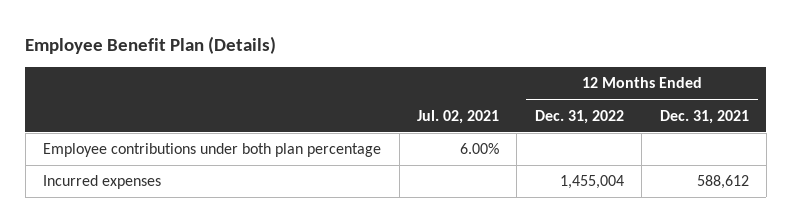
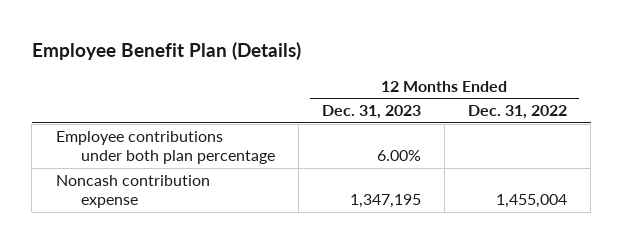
[417,109,500,124] Jul. 02, 2021 -> none
[659,109,749,124] Dec. 31, 2021 -> none
none -> [321,105,421,120] Dec. 31, 2023
[43,175,162,190] Incurred expenses -> [55,175,210,209] Noncash contribution expense

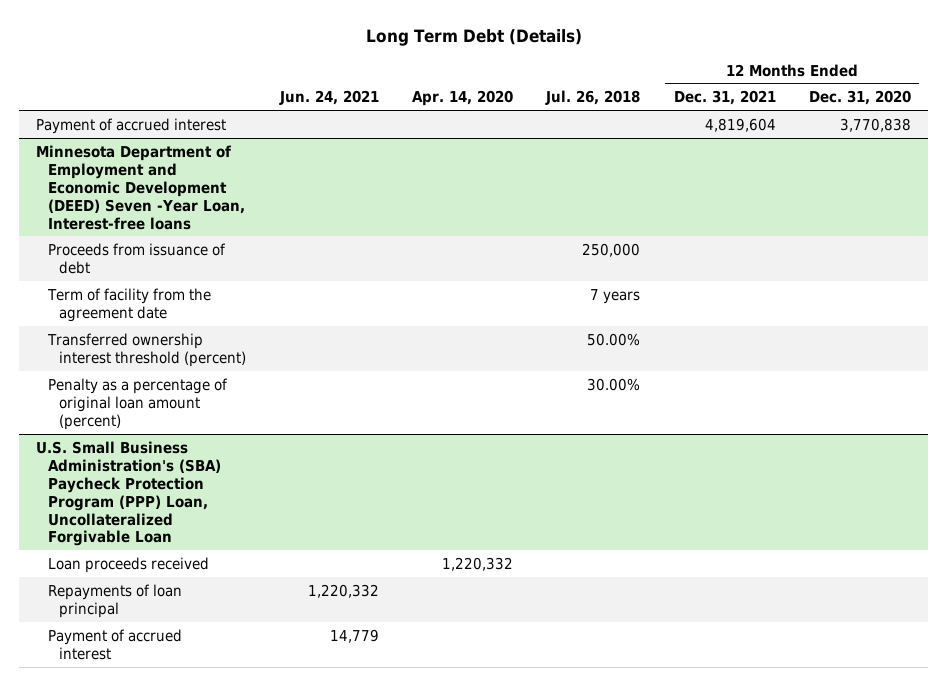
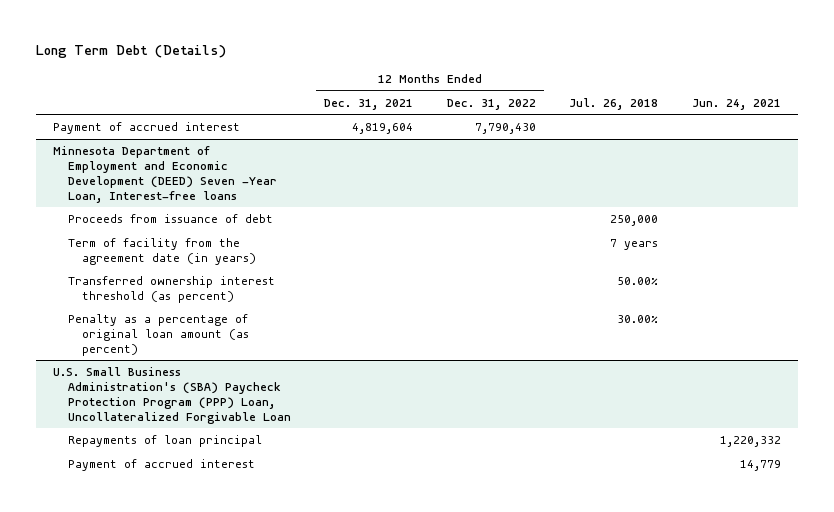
[411,90,513,107] Apr. 14, 2020 -> none
[808,90,911,106] Dec. 31, 2020 -> none
none -> [446,98,536,110] Dec. 31, 2022
[46,287,211,322] Term of facility from the agreement date -> [67,237,257,265] Term of facility from the agreement date (in years)
[46,332,247,367] Transferred ownership interest threshold (percent) -> [67,275,275,303] Transferred ownership interest threshold (as percent)
[47,377,228,430] Penalty as a percentage of original loan amount (percent) -> [67,313,250,356] Penalty as a percentage of original loan amount (as percent)
[47,556,209,573] Loan proceeds received -> none

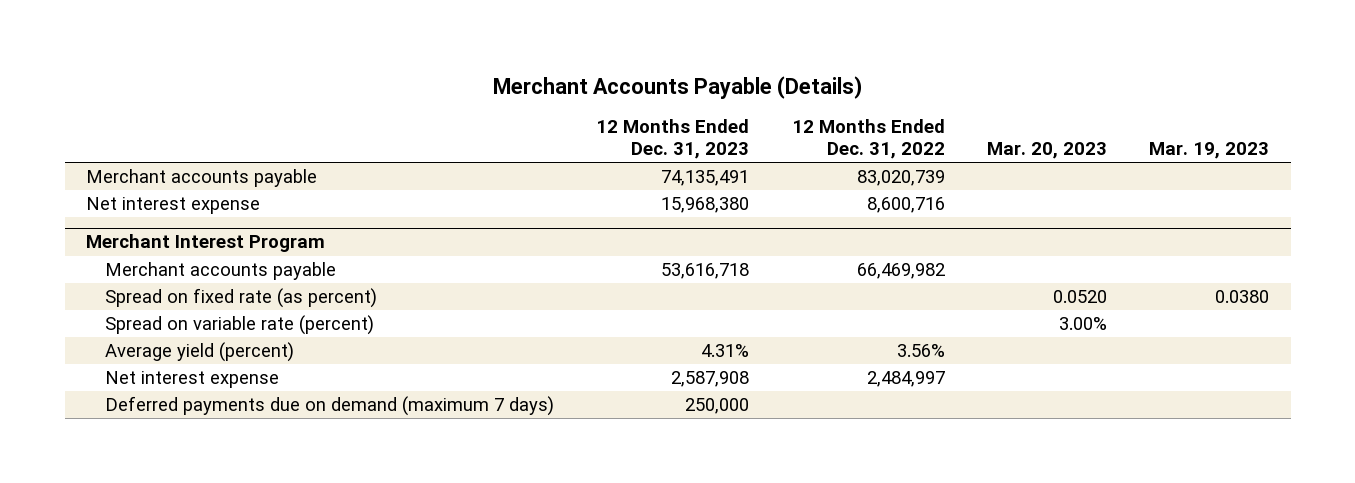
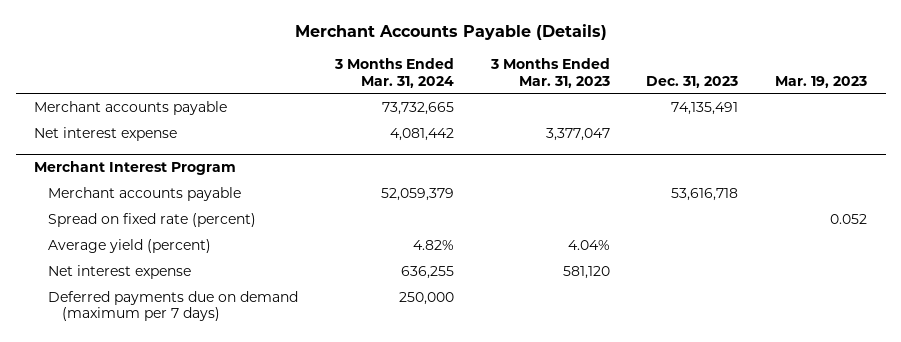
[596,118,750,160] 12 Months Ended Dec. 31, 2023 -> none
[791,118,945,160] 12 Months Ended Dec. 31, 2022 -> none
[986,142,1107,160] Mar. 20, 2023 -> none
none -> [333,58,454,88] 3 Months Ended Mar. 31, 2024
none -> [489,58,610,88] 3 Months Ended Mar. 31, 2023
none -> [646,75,739,88] Dec. 31, 2023
[104,315,374,336] Spread on variable rate (percent) -> none
[104,288,377,309] Spread on fixed rate (as percent) -> [48,212,257,227] Spread on fixed rate (percent)
[1215,290,1270,304] 0.0380 -> [830,213,868,224] 0.052
[104,396,554,417] Deferred payments due on demand (maximum 7 days) -> [48,290,299,322] Deferred payments due on demand (maximum per 7 days)

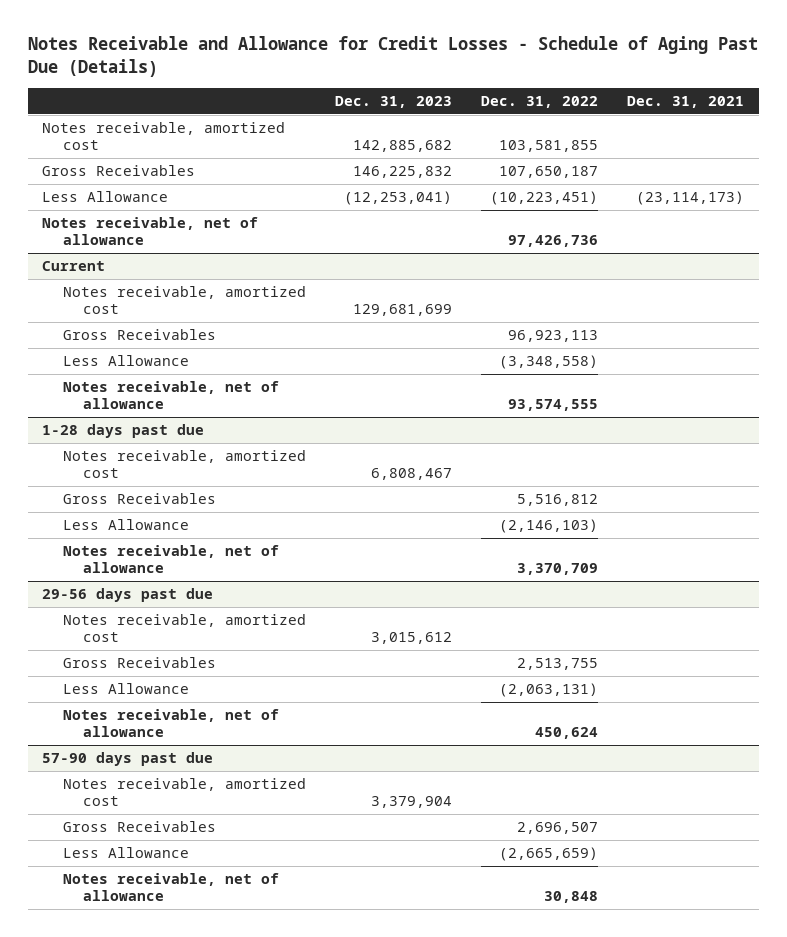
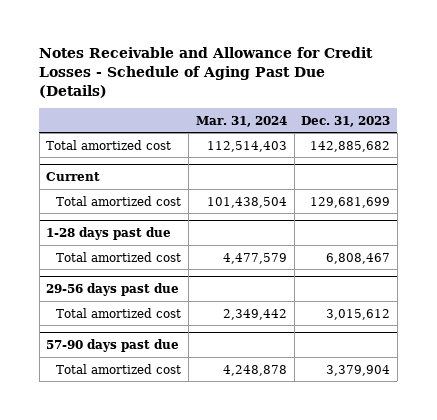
[481,96,599,109] Dec. 31, 2022 -> none
[627,96,745,109] Dec. 31, 2021 -> none
none -> [195,115,287,127] Mar. 31, 2024
[42,165,196,177] Gross Receivables -> none
[42,191,169,203] Less Allowance -> none
[42,217,259,246] Notes receivable, net of allowance -> none
[42,122,286,151] Notes receivable, amortized cost -> [46,139,172,150] Total amortized cost
[62,329,216,341] Gross Receivables -> none
[62,355,189,367] Less Allowance -> none
[62,381,279,410] Notes receivable, net of allowance -> none
[62,286,306,315] Notes receivable, amortized cost -> [56,195,182,206] Total amortized cost
[62,493,216,505] Gross Receivables -> none
[62,519,189,531] Less Allowance -> none
[62,545,279,574] Notes receivable, net of allowance -> none
[62,450,306,479] Notes receivable, amortized cost -> [56,251,182,262] Total amortized cost
[62,657,216,669] Gross Receivables -> none
[62,683,189,695] Less Allowance -> none
[62,709,279,738] Notes receivable, net of allowance -> none
[62,614,306,643] Notes receivable, amortized cost -> [56,307,182,318] Total amortized cost
[62,821,216,833] Gross Receivables -> none
[62,847,189,859] Less Allowance -> none
[62,873,279,902] Notes receivable, net of allowance -> none
[62,778,306,807] Notes receivable, amortized cost -> [56,363,182,374] Total amortized cost

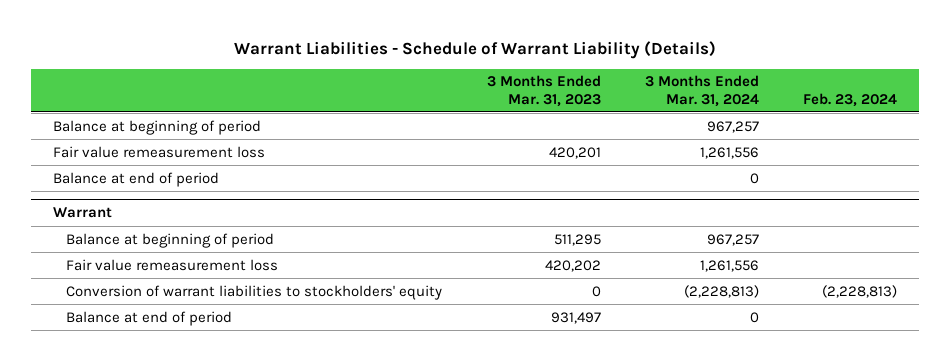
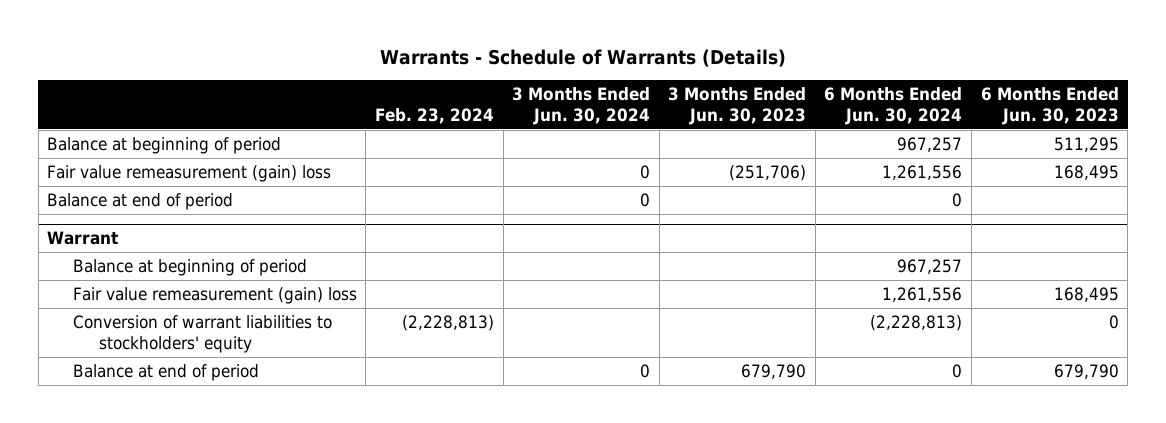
[233,40,716,59] Warrant Liabilities - Schedule of Warrant Liability (Details) -> [379,48,786,67] Warrants - Schedule of Warrants (Details)
[486,75,601,107] 3 Months Ended Mar. 31, 2023 -> none
[644,75,759,107] 3 Months Ended Mar. 31, 2024 -> none
none -> [512,86,651,125] 3 Months Ended Jun. 30, 2024
none -> [668,86,807,125] 3 Months Ended Jun. 30, 2023
none -> [824,86,963,125] 6 Months Ended Jun. 30, 2024
none -> [980,86,1119,125] 6 Months Ended Jun. 30, 2023
[53,145,266,158] Fair value remeasurement loss -> [47,164,332,182] Fair value remeasurement (gain) loss
[66,258,279,271] Fair value remeasurement loss -> [72,286,357,304] Fair value remeasurement (gain) loss

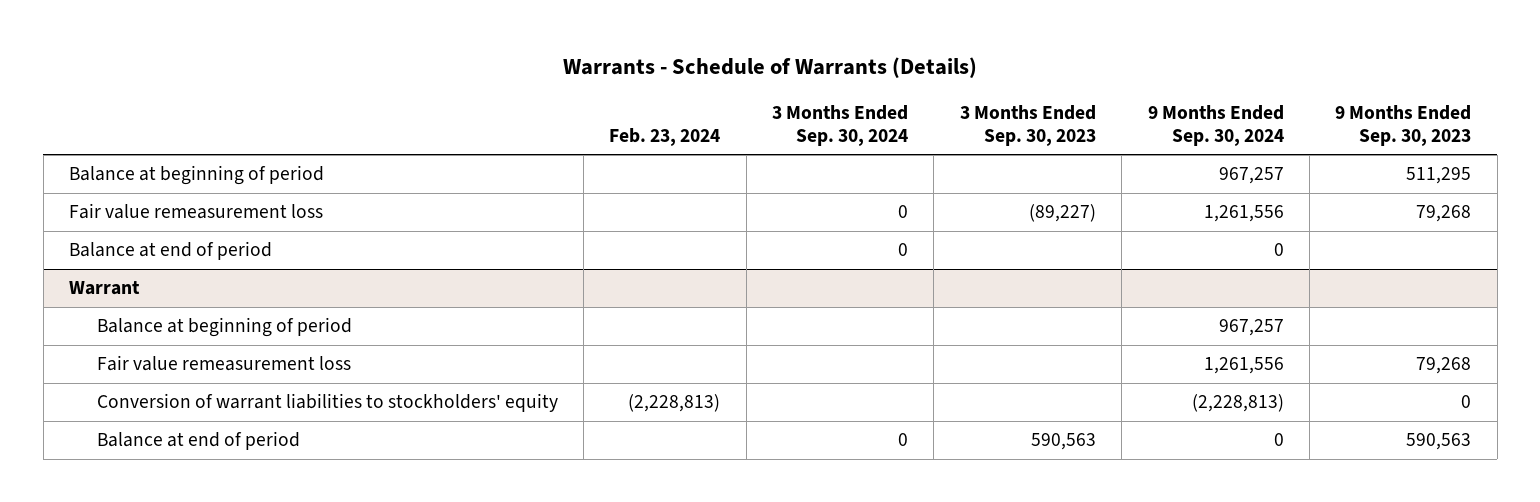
[512,86,651,125] 3 Months Ended Jun. 30, 2024 -> none
[668,86,807,125] 3 Months Ended Jun. 30, 2023 -> none
[824,86,963,125] 6 Months Ended Jun. 30, 2024 -> none
[980,86,1119,125] 6 Months Ended Jun. 30, 2023 -> none
none -> [772,104,909,147] 3 Months Ended Sep. 30, 2024
none -> [959,104,1096,147] 3 Months Ended Sep. 30, 2023
none -> [1147,104,1284,147] 9 Months Ended Sep. 30, 2024
none -> [1335,104,1472,147] 9 Months Ended Sep. 30, 2023
[47,164,332,182] Fair value remeasurement (gain) loss -> [69,203,324,220] Fair value remeasurement loss
[72,286,357,304] Fair value remeasurement (gain) loss -> [96,355,351,372] Fair value remeasurement loss

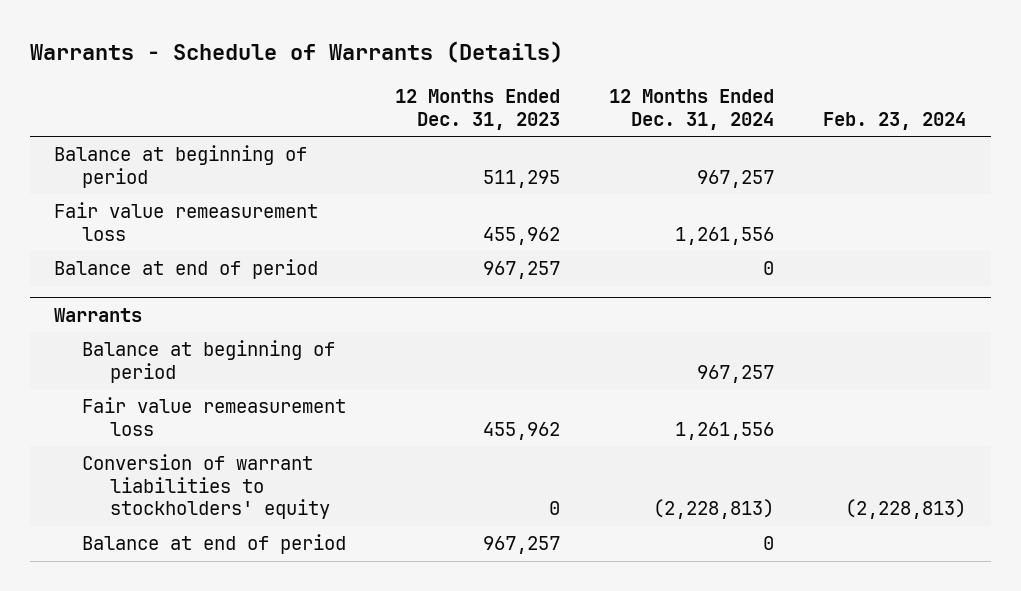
[772,104,909,147] 3 Months Ended Sep. 30, 2024 -> none
[959,104,1096,147] 3 Months Ended Sep. 30, 2023 -> none
[1147,104,1284,147] 9 Months Ended Sep. 30, 2024 -> none
[1335,104,1472,147] 9 Months Ended Sep. 30, 2023 -> none
none -> [395,89,561,130] 12 Months Ended Dec. 31, 2023
none -> [609,89,775,130] 12 Months Ended Dec. 31, 2024
[69,281,141,296] Warrant -> [54,307,143,322] Warrants

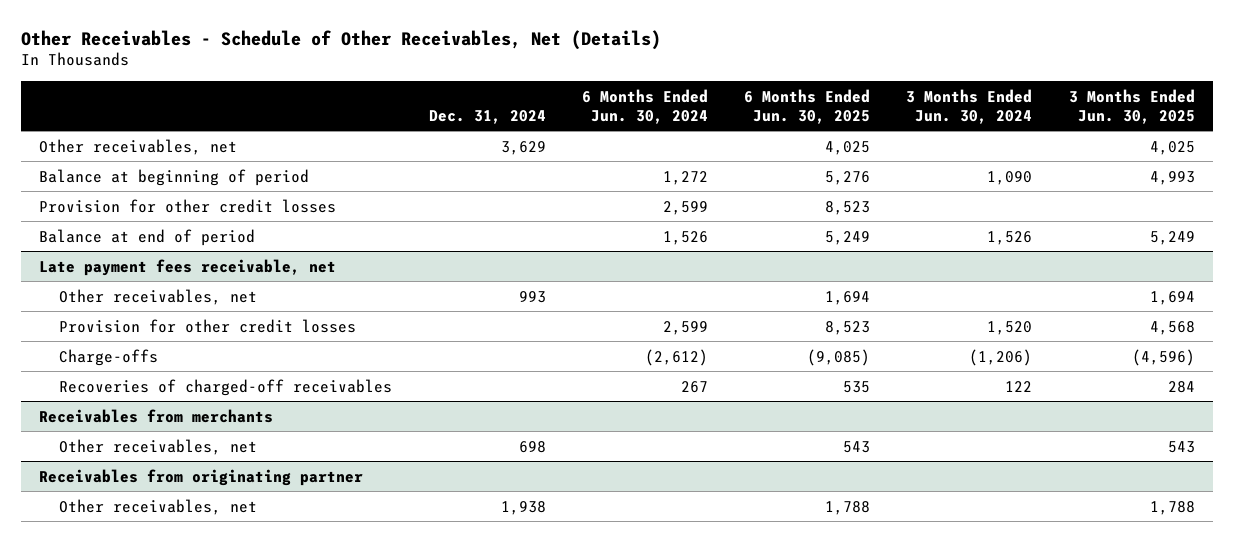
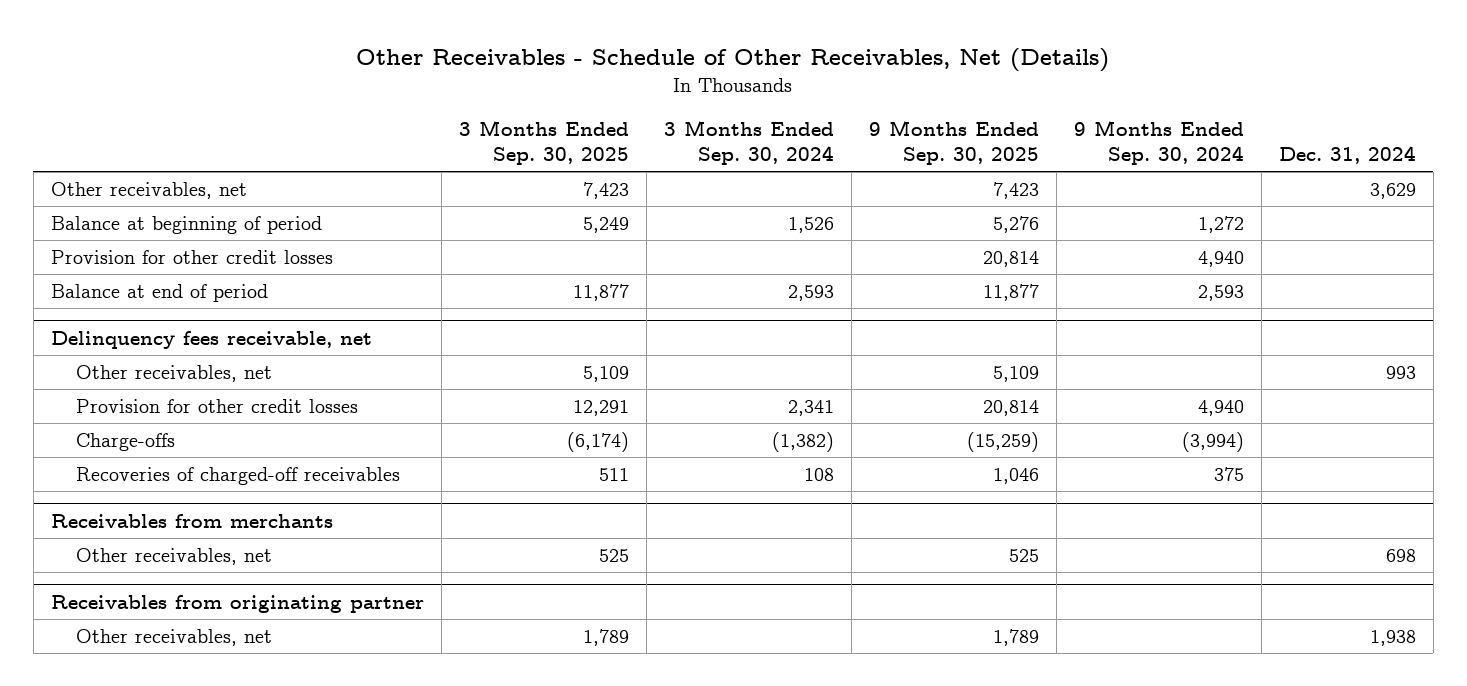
[581,88,708,124] 6 Months Ended Jun. 30, 2024 -> none
[744,88,871,124] 6 Months Ended Jun. 30, 2025 -> none
[906,88,1033,124] 3 Months Ended Jun. 30, 2024 -> none
[1068,88,1195,124] 3 Months Ended Jun. 30, 2025 -> none
none -> [458,119,629,165] 3 Months Ended Sep. 30, 2025
none -> [663,119,834,165] 3 Months Ended Sep. 30, 2024
none -> [868,119,1039,165] 9 Months Ended Sep. 30, 2025
none -> [1073,119,1244,165] 9 Months Ended Sep. 30, 2024
[38,258,336,276] Late payment fees receivable, net -> [50,330,372,349] Delinquency fees receivable, net

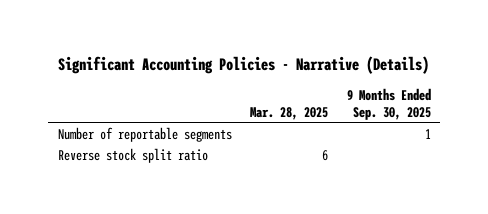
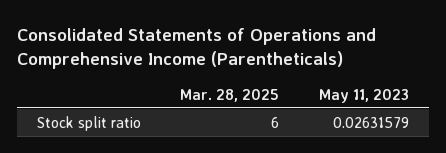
[58,56,430,75] Significant Accounting Policies - Narrative (Details) -> [16,28,376,70] Consolidated Statements of Operations and Comprehensive Income (Parentheticals)
[346,87,431,120] 9 Months Ended Sep. 30, 2025 -> none
none -> [319,88,410,103] May 11, 2023
[57,127,232,143] Number of reportable segments -> none
[57,148,208,164] Reverse stock split ratio -> [36,115,141,131] Stock split ratio

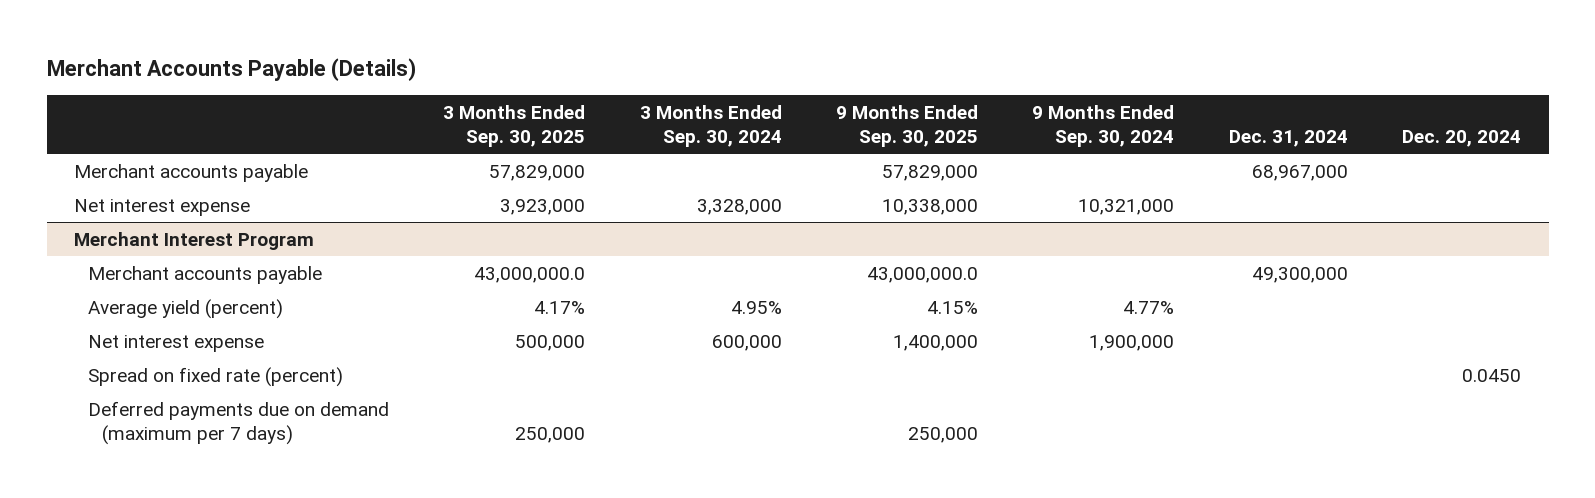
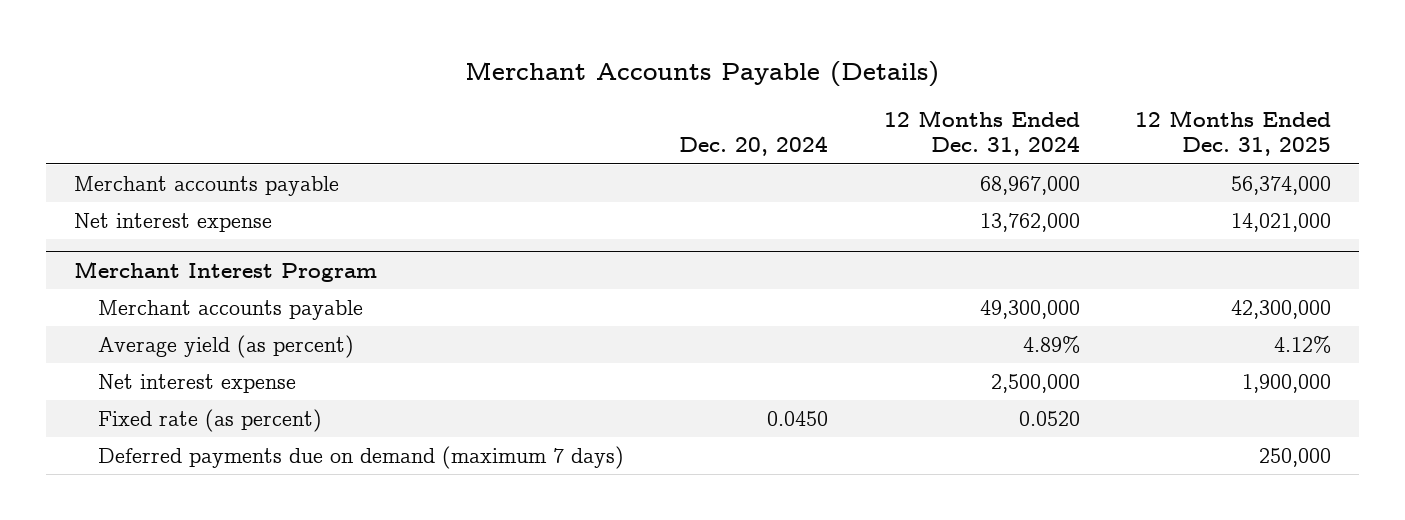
[443,104,586,148] 3 Months Ended Sep. 30, 2025 -> none
[639,104,782,148] 3 Months Ended Sep. 30, 2024 -> none
[836,104,979,148] 9 Months Ended Sep. 30, 2025 -> none
[1032,104,1175,148] 9 Months Ended Sep. 30, 2024 -> none
[1228,130,1348,148] Dec. 31, 2024 -> none
none -> [883,110,1080,157] 12 Months Ended Dec. 31, 2024
none -> [1135,110,1332,157] 12 Months Ended Dec. 31, 2025
[87,298,283,319] Average yield (percent) -> [98,335,355,359] Average yield (as percent)
[87,366,343,387] Spread on fixed rate (percent) -> [98,409,323,433] Fixed rate (as percent)
[87,400,389,446] Deferred payments due on demand (maximum per 7 days) -> [98,446,625,470] Deferred payments due on demand (maximum 7 days)

